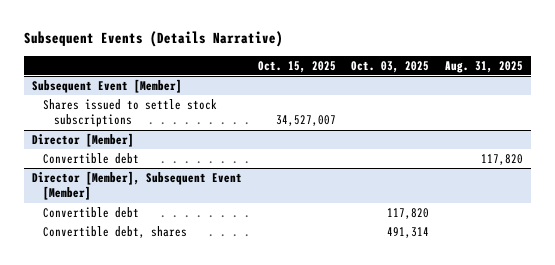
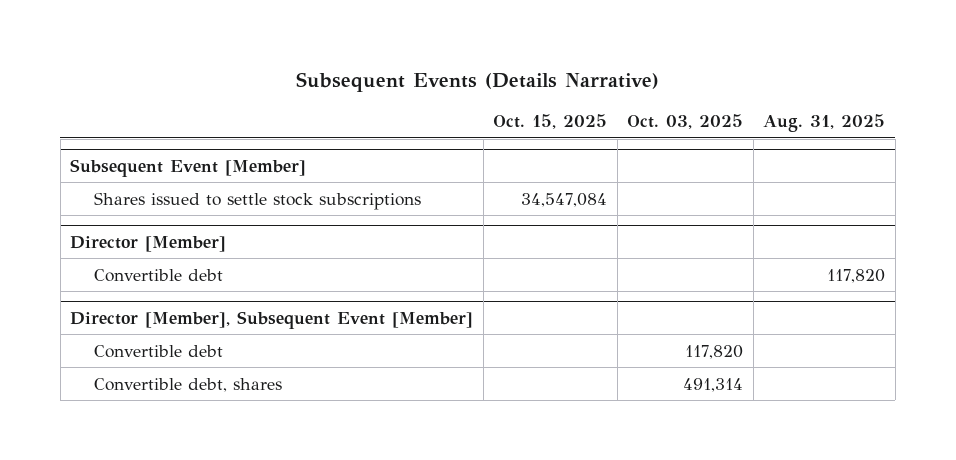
[275,115,336,127] 34,527,007 -> [521,192,608,207] 34,547,084

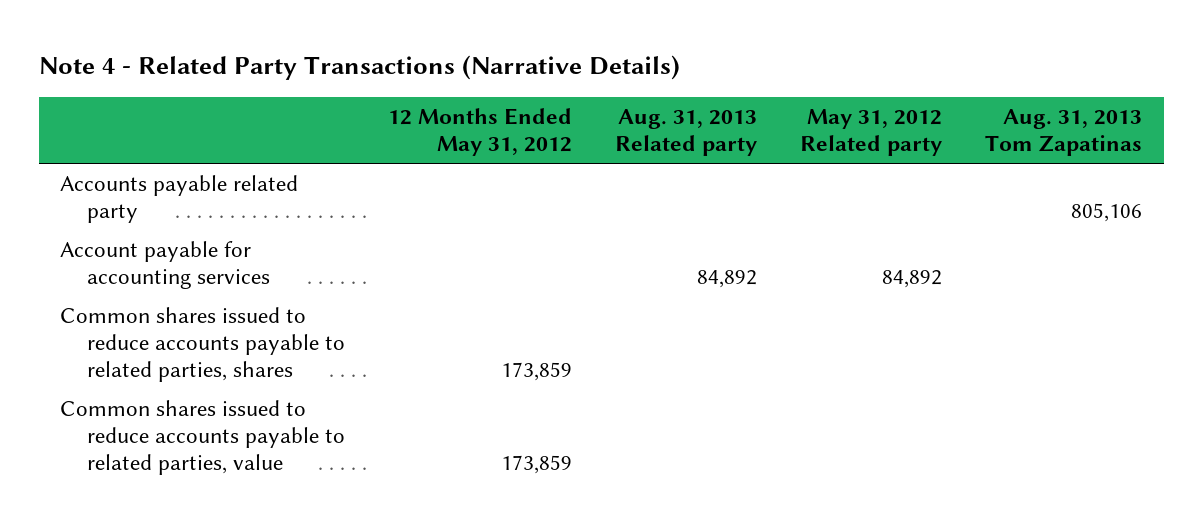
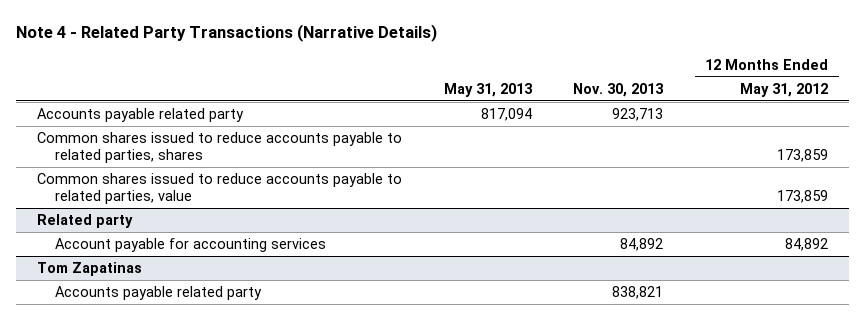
[615,109,758,157] Aug. 31, 2013 Related party -> none
[800,109,943,157] May 31, 2012 Related party -> none
[985,109,1143,157] Aug. 31, 2013 Tom Zapatinas -> none
none -> [443,82,533,97] May 31, 2013
none -> [573,82,665,97] Nov. 30, 2013
[60,241,271,289] Account payable for accounting services -> none
none -> [36,214,133,229] Related party
none -> [55,238,327,253] Account payable for accounting services
none -> [36,262,142,277] Tom Zapatinas
none -> [55,286,263,301] Accounts payable related party

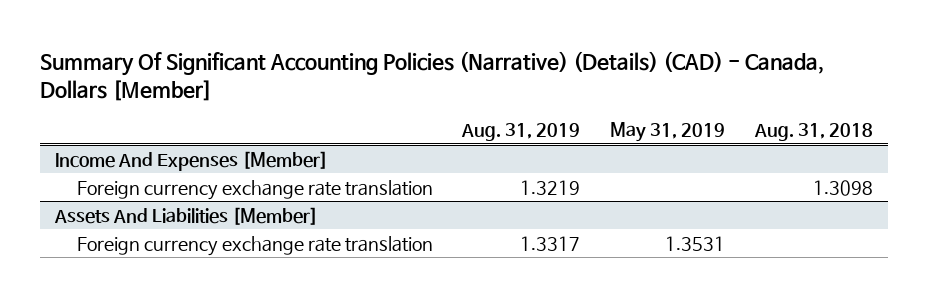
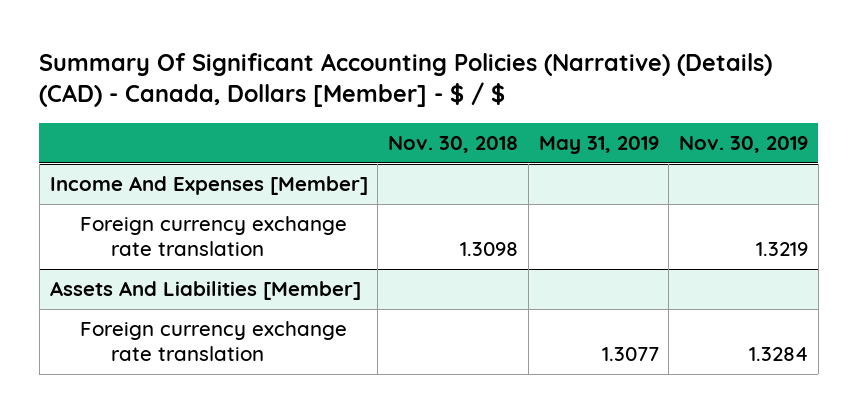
[40,50,825,102] Summary Of Significant Accounting Policies (Narrative) (Details) (CAD) - Canada, Dollars [Member] -> [39,52,773,108] Summary Of Significant Accounting Policies (Narrative) (Details) (CAD) - Canada, Dollars [Member] - $ / $
[461,122,581,141] Aug. 31, 2019 -> none
[753,122,873,141] Aug. 31, 2018 -> none
none -> [388,135,519,153] Nov. 30, 2018
none -> [679,135,809,153] Nov. 30, 2019
[664,235,725,251] 1.3531 -> [601,347,659,362] 1.3077

